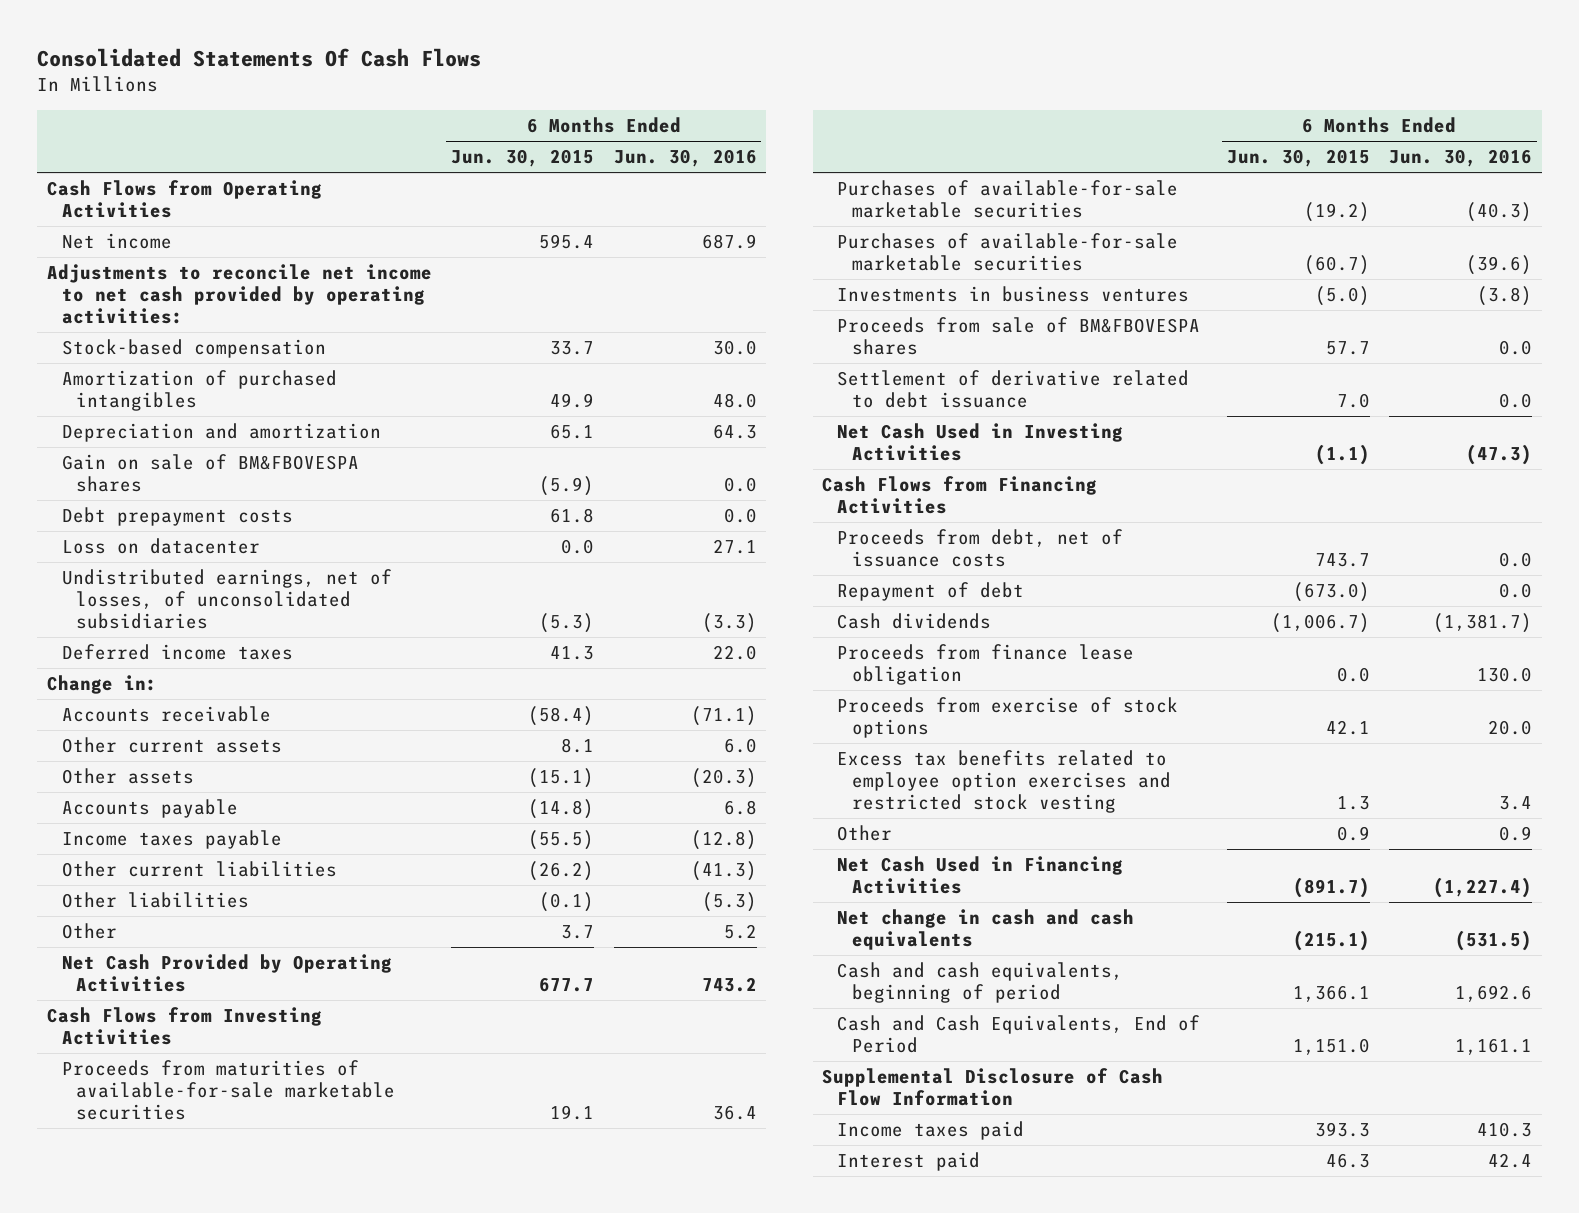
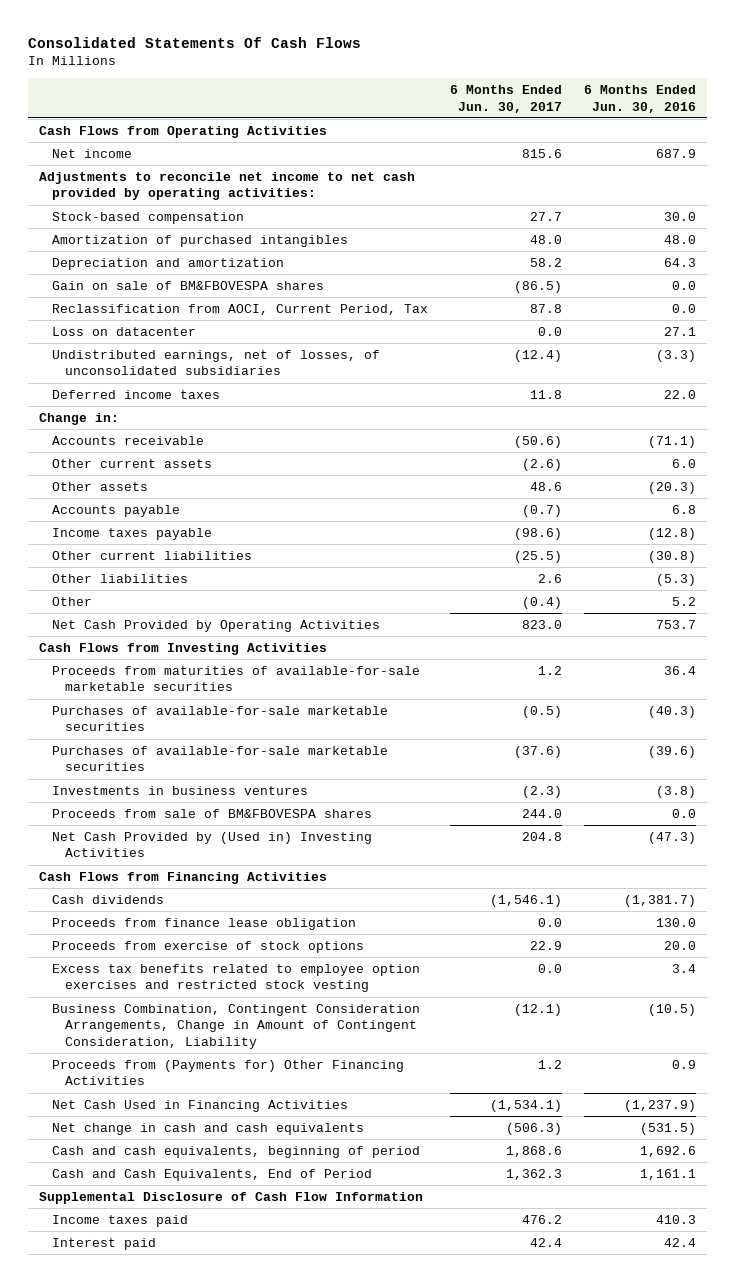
[451,149,595,168] Jun. 30, 2015 -> none
none -> [450,85,563,113] 6 Months Ended Jun. 30, 2017
[61,507,293,527] Debt prepayment costs -> none
none -> [52,303,429,315] Reclassification from AOCI, Current Period, Tax
[690,861,757,882] (41.3) -> [648,550,697,563] (30.8)
[701,976,757,992] 743.2 -> [656,619,697,629] 753.7
[836,370,1189,408] Settlement of derivative related to debt issuance -> none
[836,423,1123,461] Net Cash Used in Investing Activities -> [52,831,373,858] Net Cash Provided by (Used in) Investing Activities
[836,529,1123,567] Proceeds from debt, net of issuance costs -> none
[836,582,1024,602] Repayment of debt -> none
none -> [52,1003,421,1049] Business Combination, Contingent Consideration Arrangements, Change in Amount of Contingent Consideration, Liability
[836,825,892,842] Other -> [52,1059,405,1086] Proceeds from (Payments for) Other Financing Activities
[1432,876,1532,898] (1,227.4) -> [624,1099,697,1112] (1,237.9)

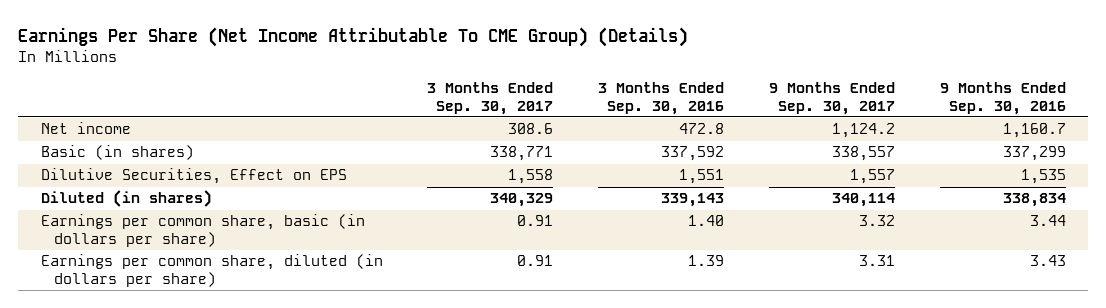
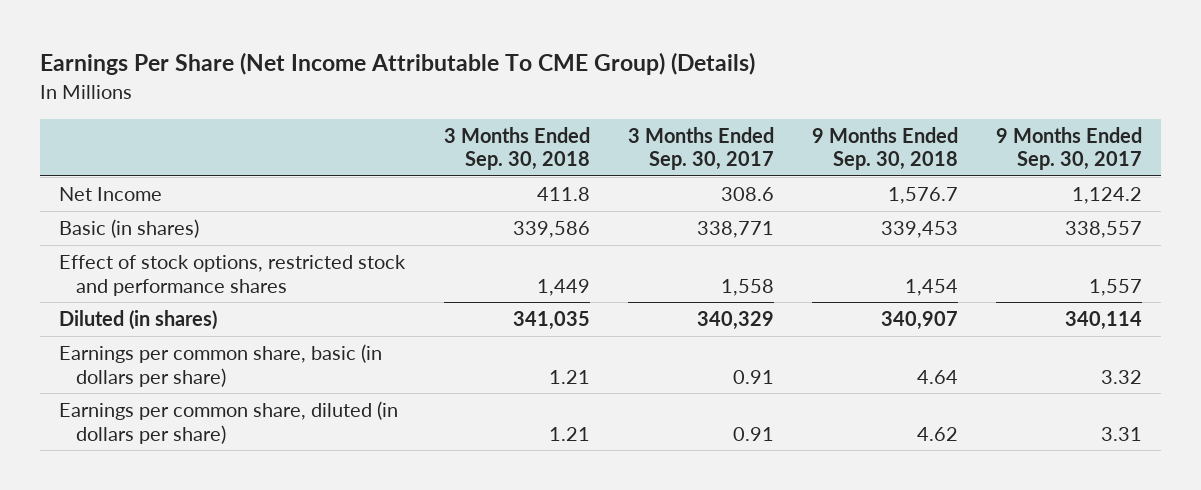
[598,82,725,115] 3 Months Ended Sep. 30, 2016 -> none
[939,82,1066,115] 9 Months Ended Sep. 30, 2016 -> none
none -> [443,126,590,171] 3 Months Ended Sep. 30, 2018
none -> [811,126,958,171] 9 Months Ended Sep. 30, 2018
[40,122,131,135] Net income -> [59,187,163,202] Net Income
[40,168,347,185] Dilutive Securities, Effect on EPS -> [59,255,407,296] Effect of stock options, restricted stock and performance shares

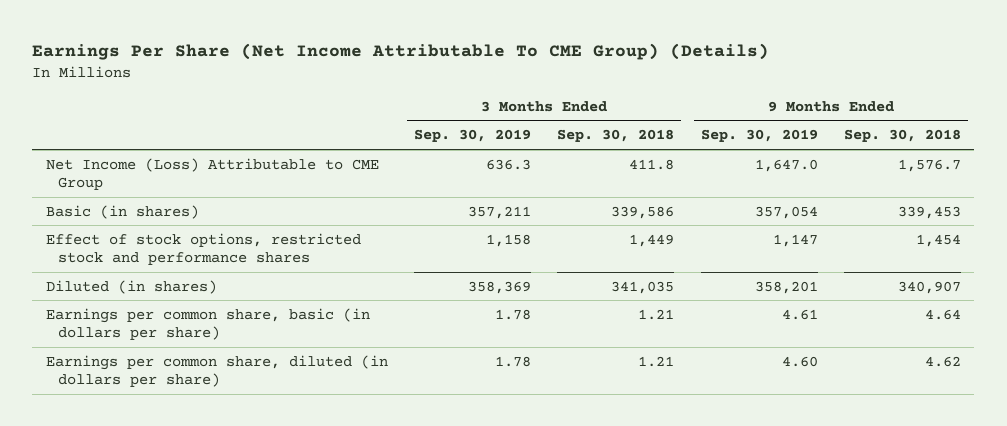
[627,126,774,171] 3 Months Ended Sep. 30, 2017 -> none
[996,126,1143,171] 9 Months Ended Sep. 30, 2017 -> none
none -> [413,129,531,143] Sep. 30, 2019
none -> [700,129,818,143] Sep. 30, 2019
[59,187,163,202] Net Income -> [45,157,379,191] Net Income (Loss) Attributable to CME Group

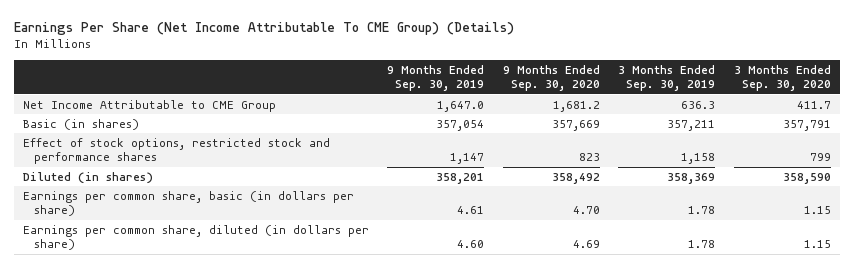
[557,129,675,143] Sep. 30, 2018 -> none
[844,129,962,143] Sep. 30, 2018 -> none
none -> [502,64,600,92] 9 Months Ended Sep. 30, 2020
none -> [733,64,831,92] 3 Months Ended Sep. 30, 2020
[45,157,379,191] Net Income (Loss) Attributable to CME Group -> [23,99,277,112] Net Income Attributable to CME Group

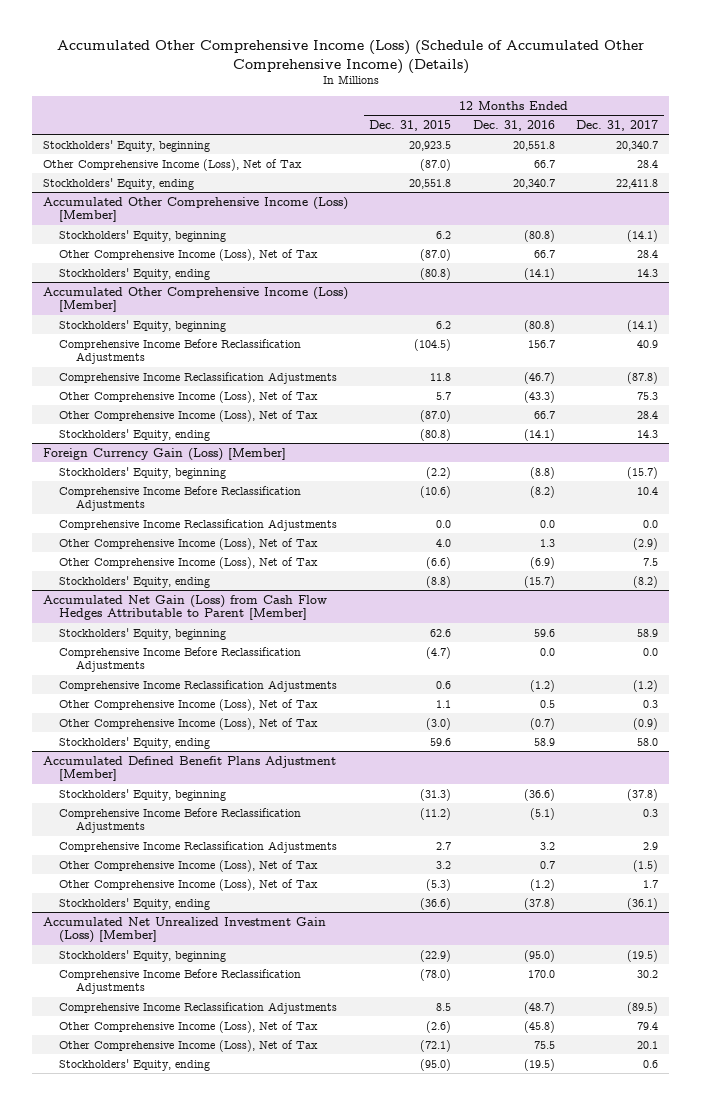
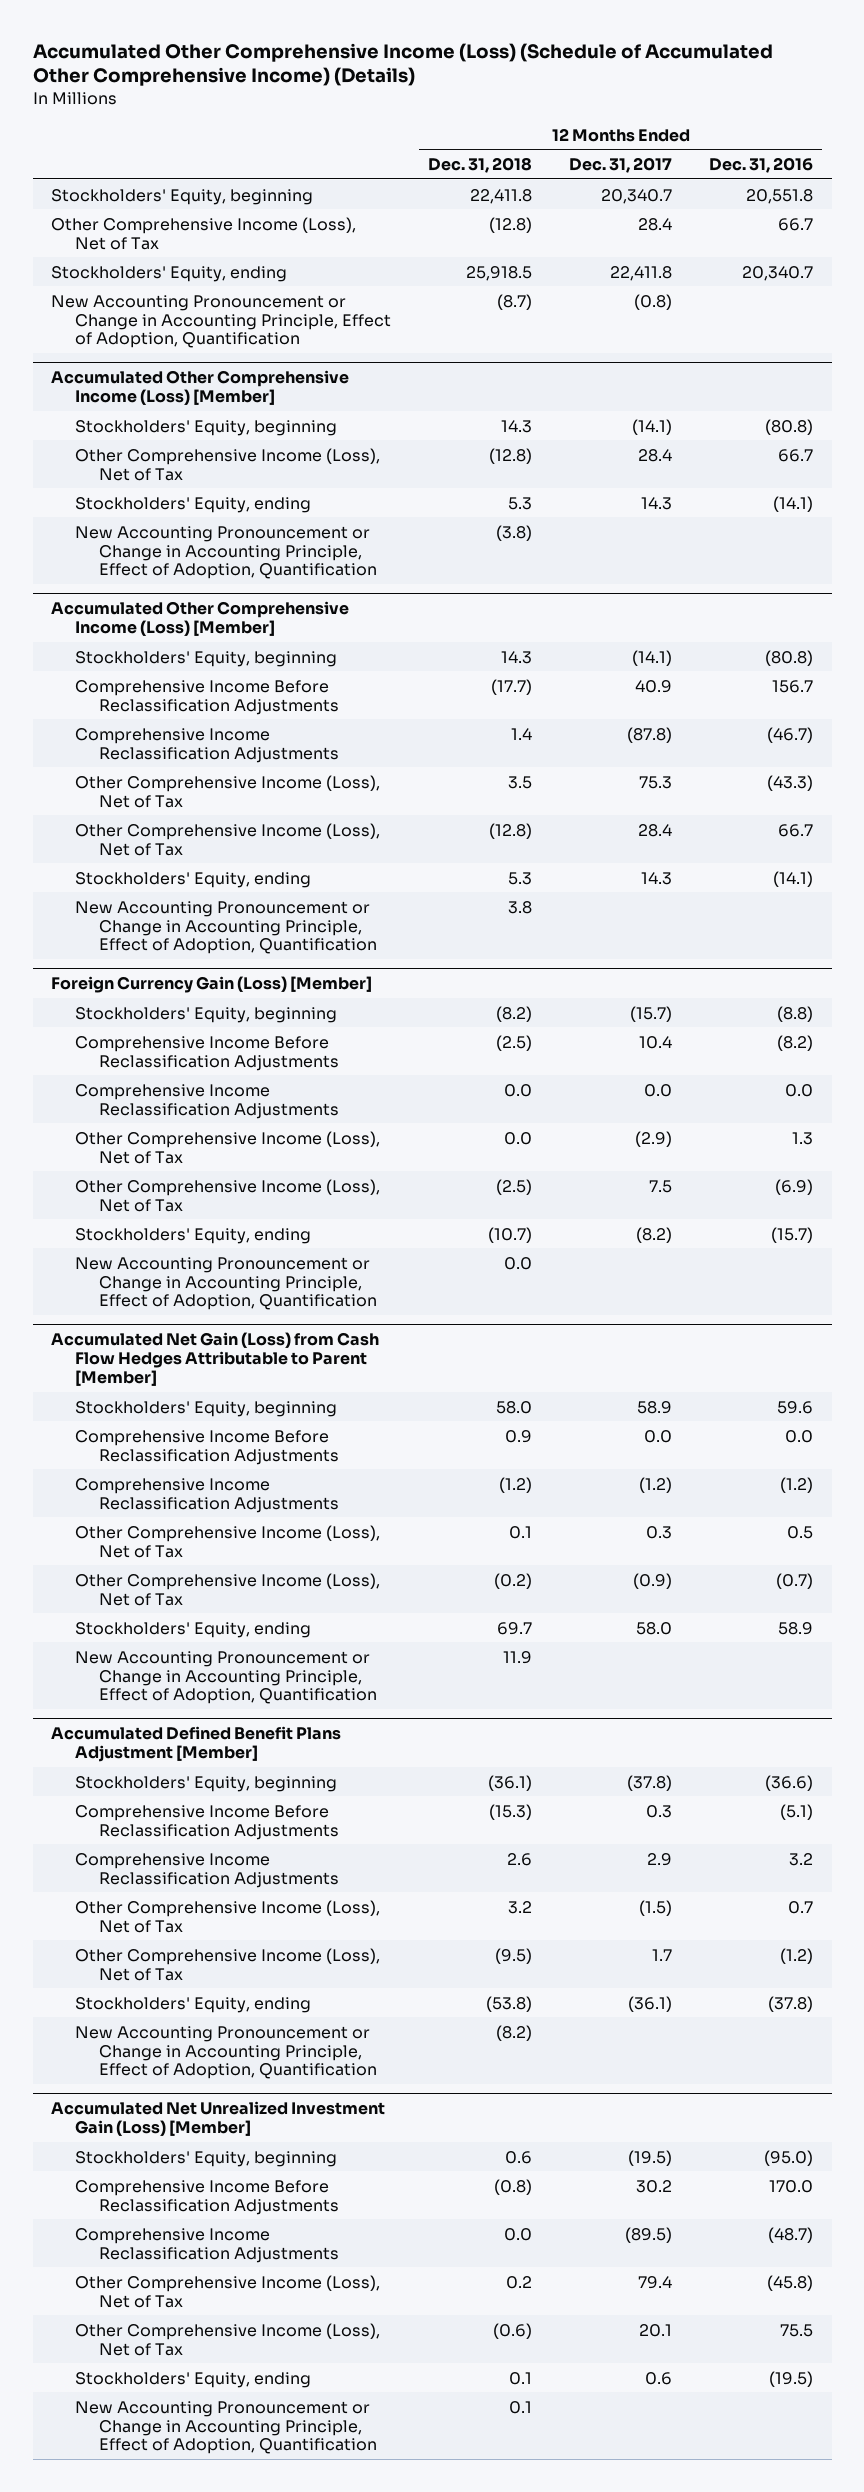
[369,119,452,131] Dec. 31, 2015 -> none
none -> [428,157,533,174] Dec. 31, 2018
none -> [51,294,392,349] New Accounting Pronouncement or Change in Accounting Principle, Effect of Adoption, Quantification
none -> [75,525,377,580] New Accounting Pronouncement or Change in Accounting Principle, Effect of Adoption, Quantification
none -> [75,900,377,955] New Accounting Pronouncement or Change in Accounting Principle, Effect of Adoption, Quantification
none -> [75,1256,377,1311] New Accounting Pronouncement or Change in Accounting Principle, Effect of Adoption, Quantification
none -> [75,1650,377,1705] New Accounting Pronouncement or Change in Accounting Principle, Effect of Adoption, Quantification
none -> [75,2025,377,2080] New Accounting Pronouncement or Change in Accounting Principle, Effect of Adoption, Quantification
none -> [75,2400,377,2455] New Accounting Pronouncement or Change in Accounting Principle, Effect of Adoption, Quantification

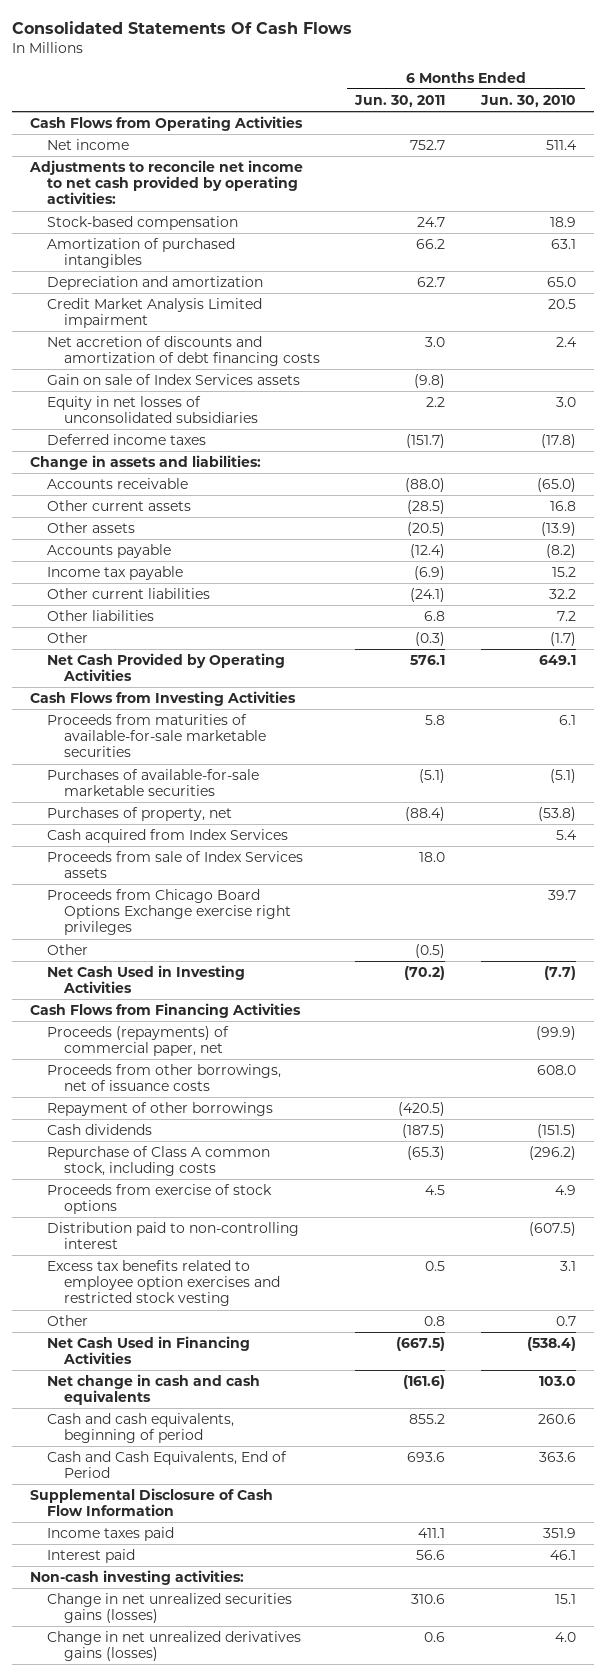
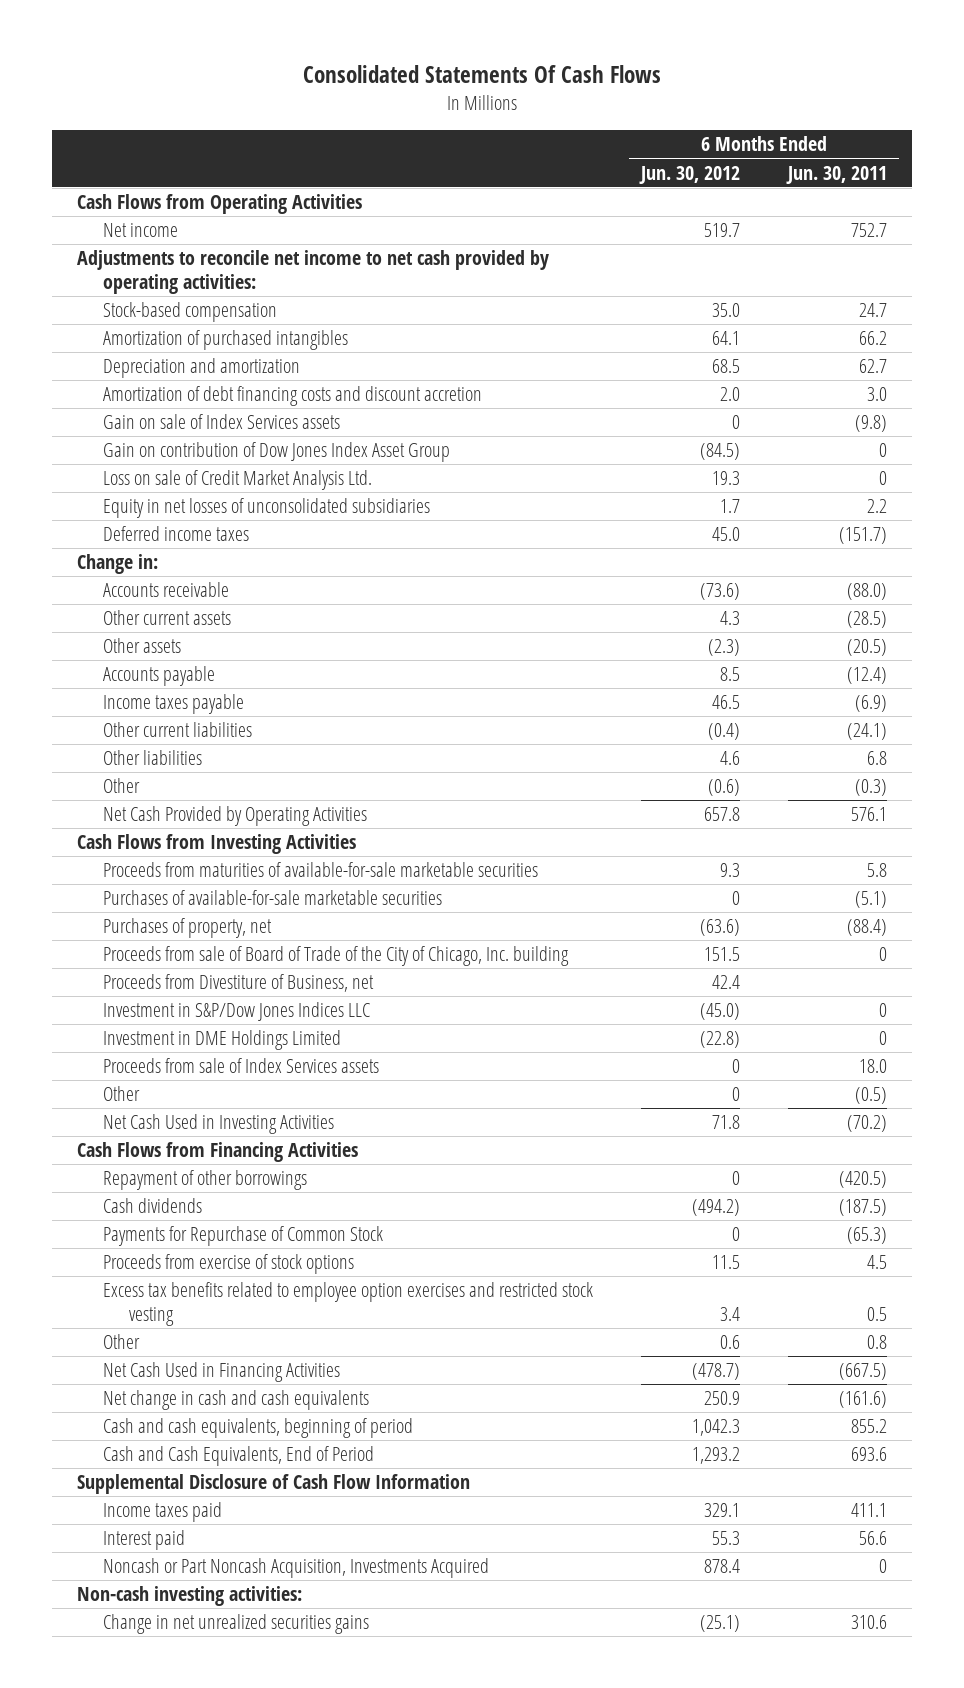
[479,94,576,107] Jun. 30, 2010 -> none
none -> [639,165,741,184] Jun. 30, 2012
[46,298,262,329] Credit Market Analysis Limited impairment -> none
[46,336,320,367] Net accretion of discounts and amortization of debt financing costs -> [102,386,482,407] Amortization of debt financing costs and discount accretion
none -> [102,442,450,463] Gain on contribution of Dow Jones Index Asset Group
none -> [102,470,372,491] Loss on sale of Credit Market Analysis Ltd.
[29,455,261,471] Change in assets and liabilities: -> [76,554,158,575] Change in:
[46,566,183,581] Income tax payable -> [102,694,244,715] Income taxes payable
[46,829,288,844] Cash acquired from Index Services -> none
none -> [102,946,569,967] Proceeds from sale of Board of Trade of the City of Chicago, Inc. building
none -> [102,974,374,993] Proceeds from Divestiture of Business, net
none -> [102,1002,370,1022] Investment in S&P/Dow Jones Indices LLC
none -> [102,1030,341,1051] Investment in DME Holdings Limited
[46,889,291,936] Proceeds from Chicago Board Options Exchange exercise right privileges -> none
[46,1026,229,1057] Proceeds (repayments) of commercial paper, net -> none
[46,1064,281,1092] Proceeds from other borrowings, net of issuance costs -> none
[46,1146,270,1177] Repurchase of Class A common stock, including costs -> [102,1226,383,1247] Payments for Repurchase of Common Stock
[46,1222,299,1250] Distribution paid to non-controlling interest -> none
none -> [102,1558,489,1579] Noncash or Part Noncash Acquisition, Investments Acquired
[46,1631,301,1662] Change in net unrealized derivatives gains (losses) -> none
[46,1593,292,1624] Change in net unrealized securities gains (losses) -> [102,1614,369,1635] Change in net unrealized securities gains

